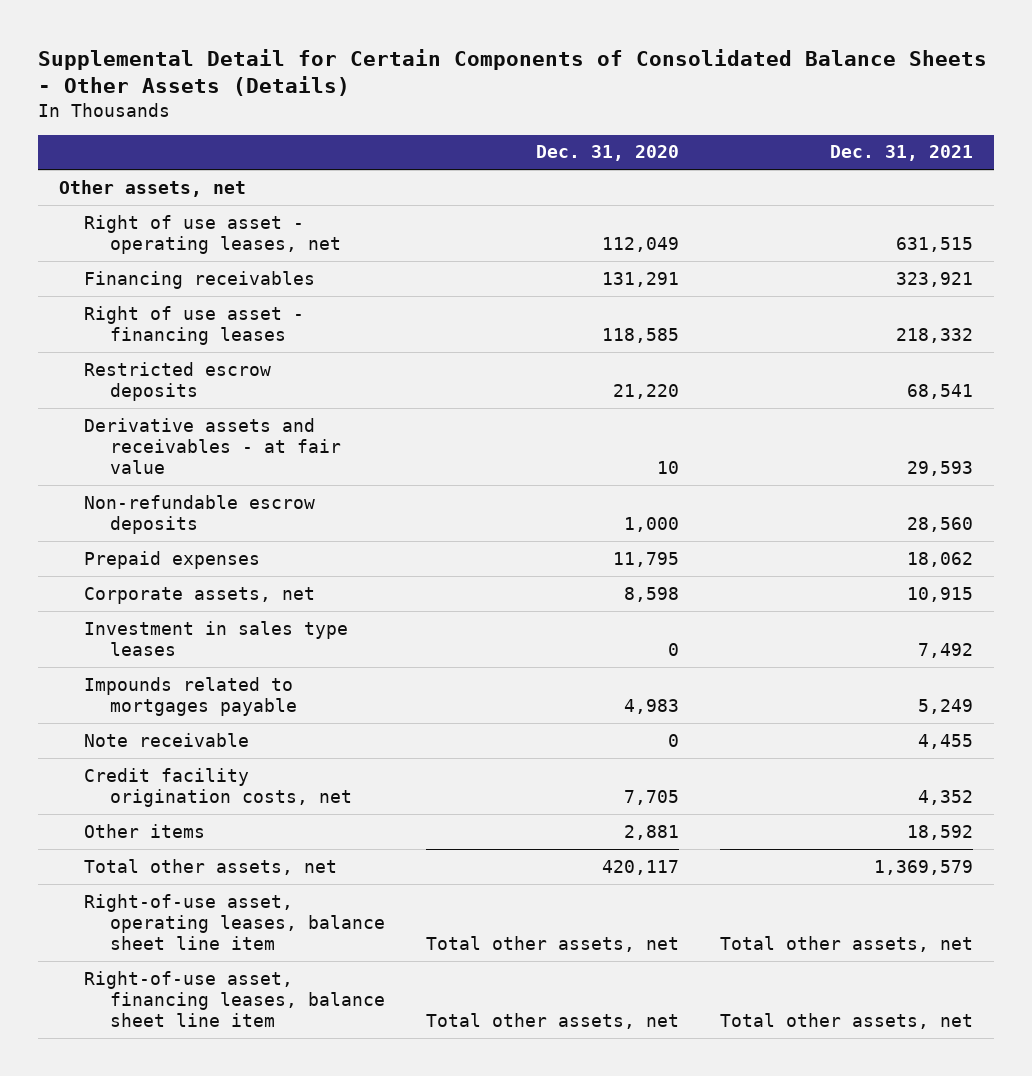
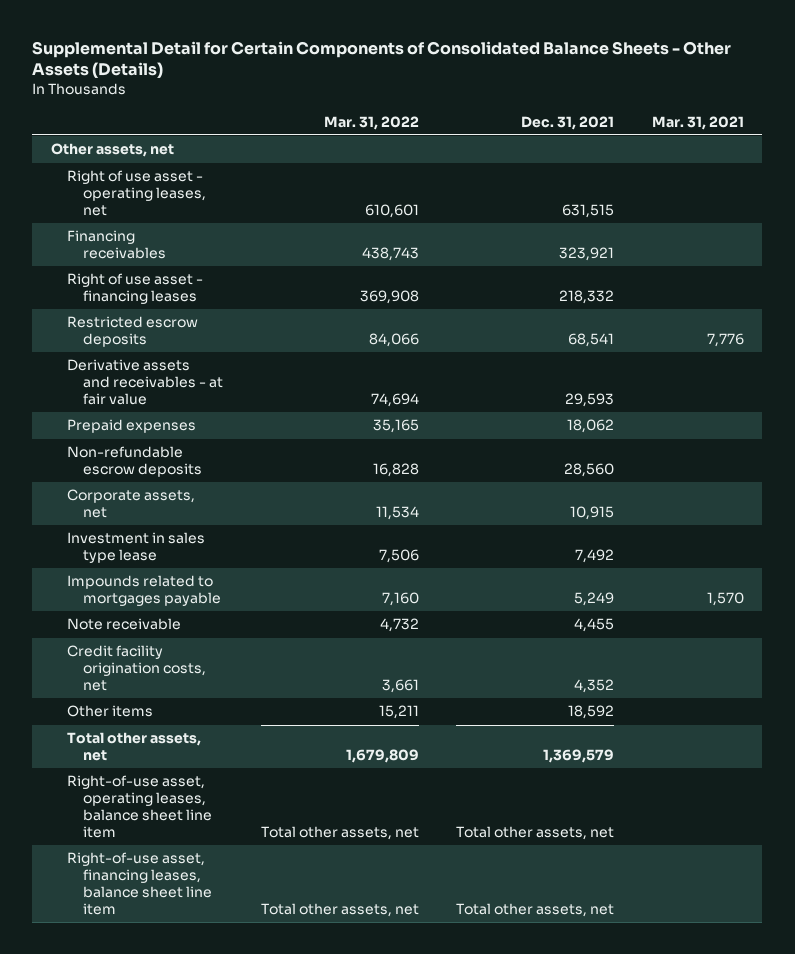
[535,145,679,162] Dec. 31, 2020 -> none
none -> [323,115,419,130] Mar. 31, 2022
none -> [651,115,744,130] Mar. 31, 2021
[84,494,316,534] Non-refundable escrow deposits -> [67,446,203,478] Non-refundable escrow deposits
[84,620,349,656] Investment in sales type leases -> [67,532,206,564] Investment in sales type lease

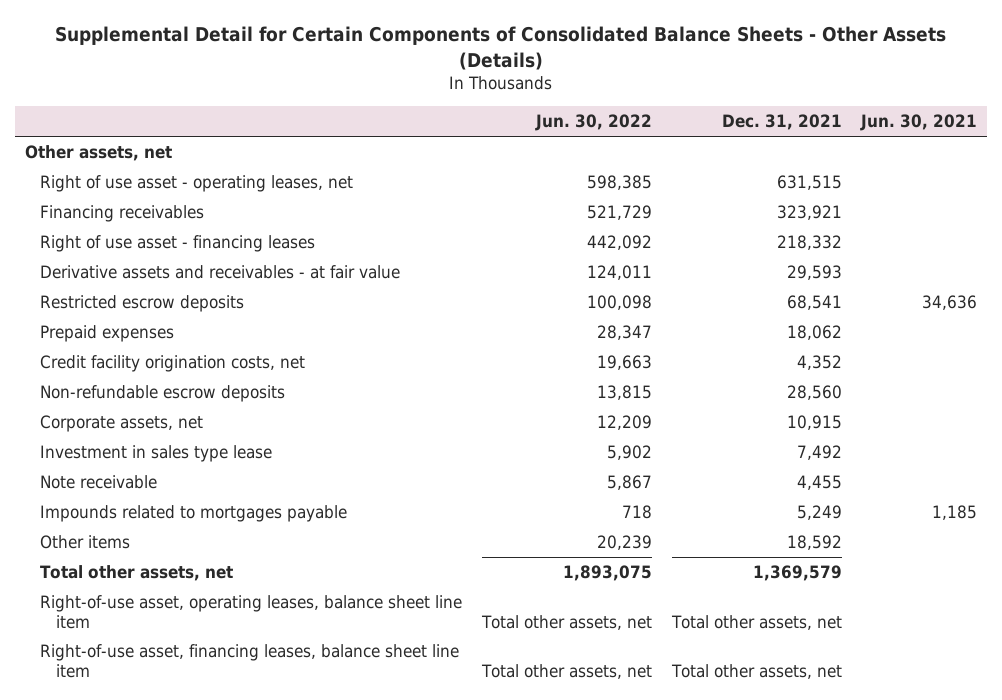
[323,115,419,130] Mar. 31, 2022 -> none
[651,115,744,130] Mar. 31, 2021 -> none
none -> [534,114,652,132] Jun. 30, 2022
none -> [860,114,978,132] Jun. 30, 2021
[67,316,199,348] Restricted escrow deposits -> [40,295,245,313] Restricted escrow deposits
[67,645,207,691] Credit facility origination costs, net -> [40,355,306,373] Credit facility origination costs, net
[67,575,222,607] Impounds related to mortgages payable -> [40,505,348,523] Impounds related to mortgages payable

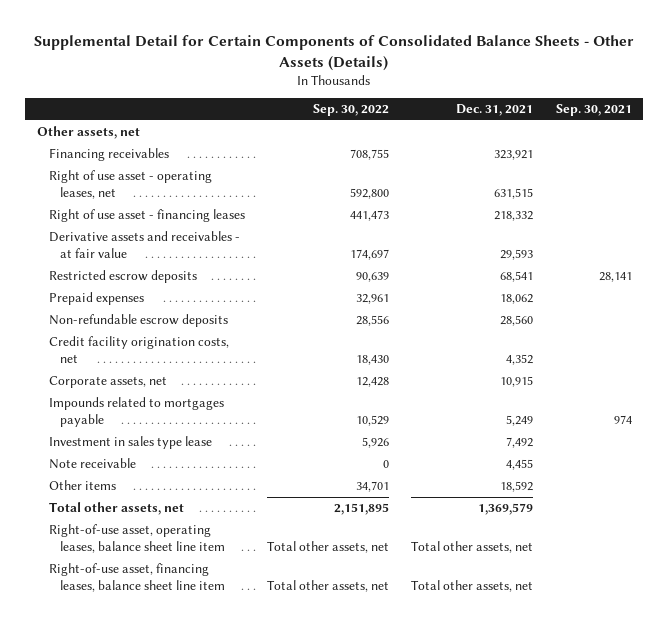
[534,114,652,132] Jun. 30, 2022 -> none
[860,114,978,132] Jun. 30, 2021 -> none
none -> [312,104,389,117] Sep. 30, 2022
none -> [555,104,632,117] Sep. 30, 2021
[40,175,354,193] Right of use asset - operating leases, net -> [48,170,212,200] Right of use asset - operating leases, net
[40,355,306,373] Credit facility origination costs, net -> [48,336,229,364] Credit facility origination costs, net
[40,505,348,523] Impounds related to mortgages payable -> [48,397,224,428] Impounds related to mortgages payable

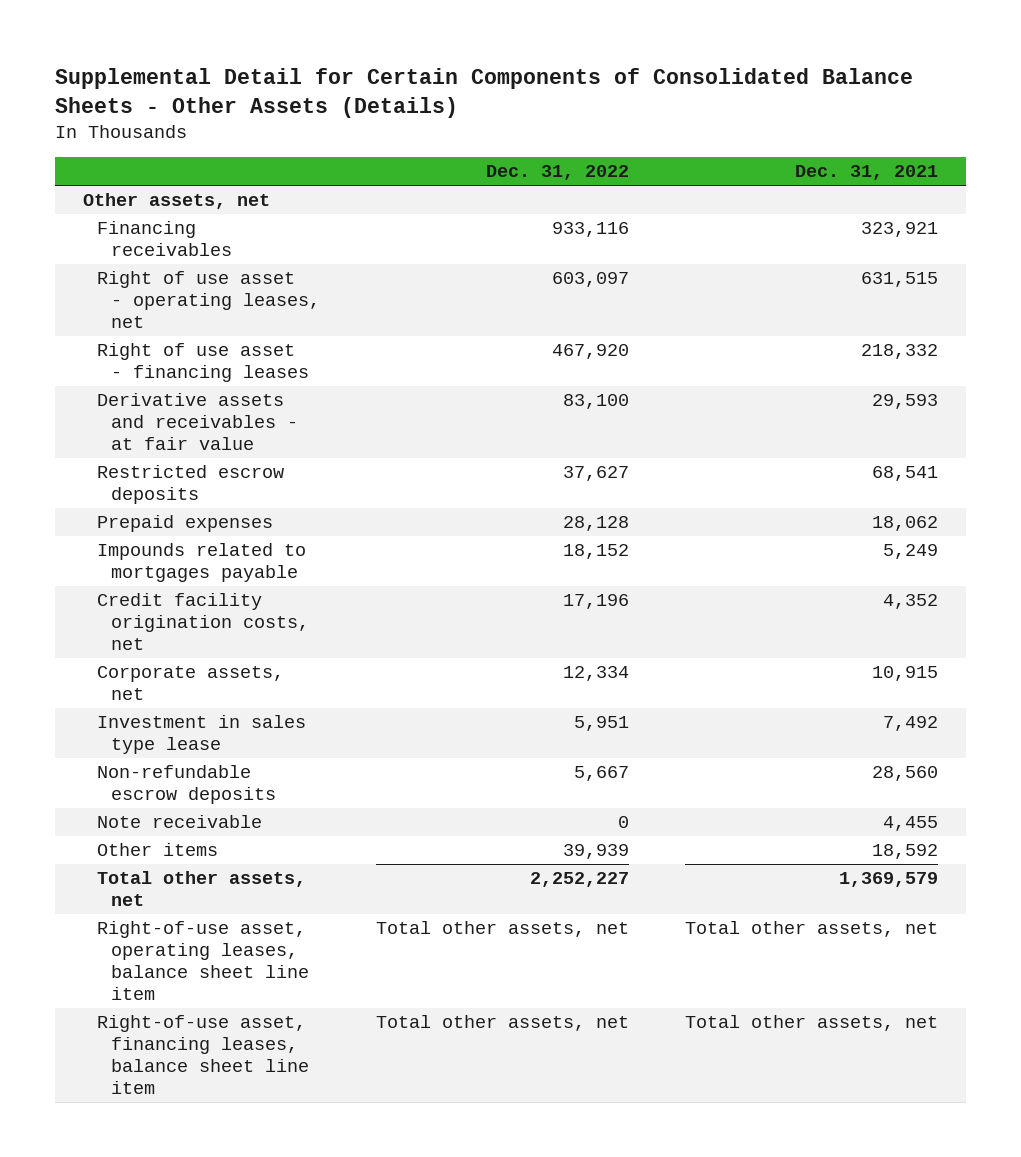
[312,104,389,117] Sep. 30, 2022 -> none
[555,104,632,117] Sep. 30, 2021 -> none
none -> [486,165,630,181] Dec. 31, 2022
[48,397,224,428] Impounds related to mortgages payable -> [97,543,307,583] Impounds related to mortgages payable
[48,314,228,328] Non-refundable escrow deposits -> [97,765,277,805] Non-refundable escrow deposits

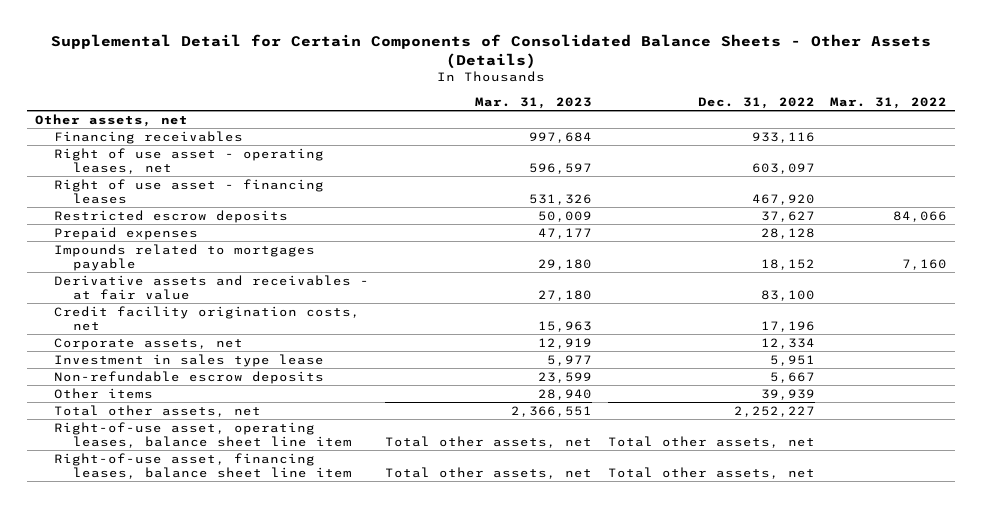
[794,165,938,181] Dec. 31, 2021 -> none
none -> [474,96,592,109] Mar. 31, 2023
none -> [830,96,948,109] Mar. 31, 2022
[97,393,299,451] Derivative assets and receivables - at fair value -> [54,274,370,300] Derivative assets and receivables - at fair value
[97,815,263,829] Note receivable -> none

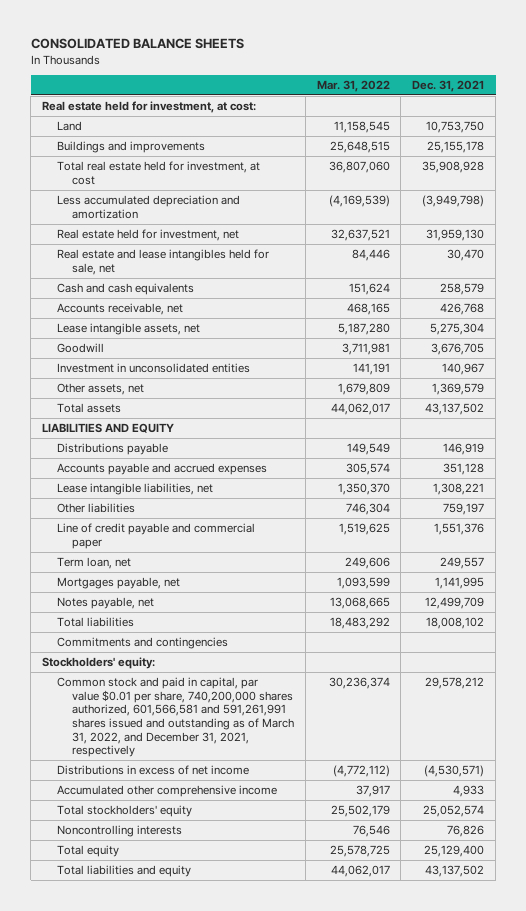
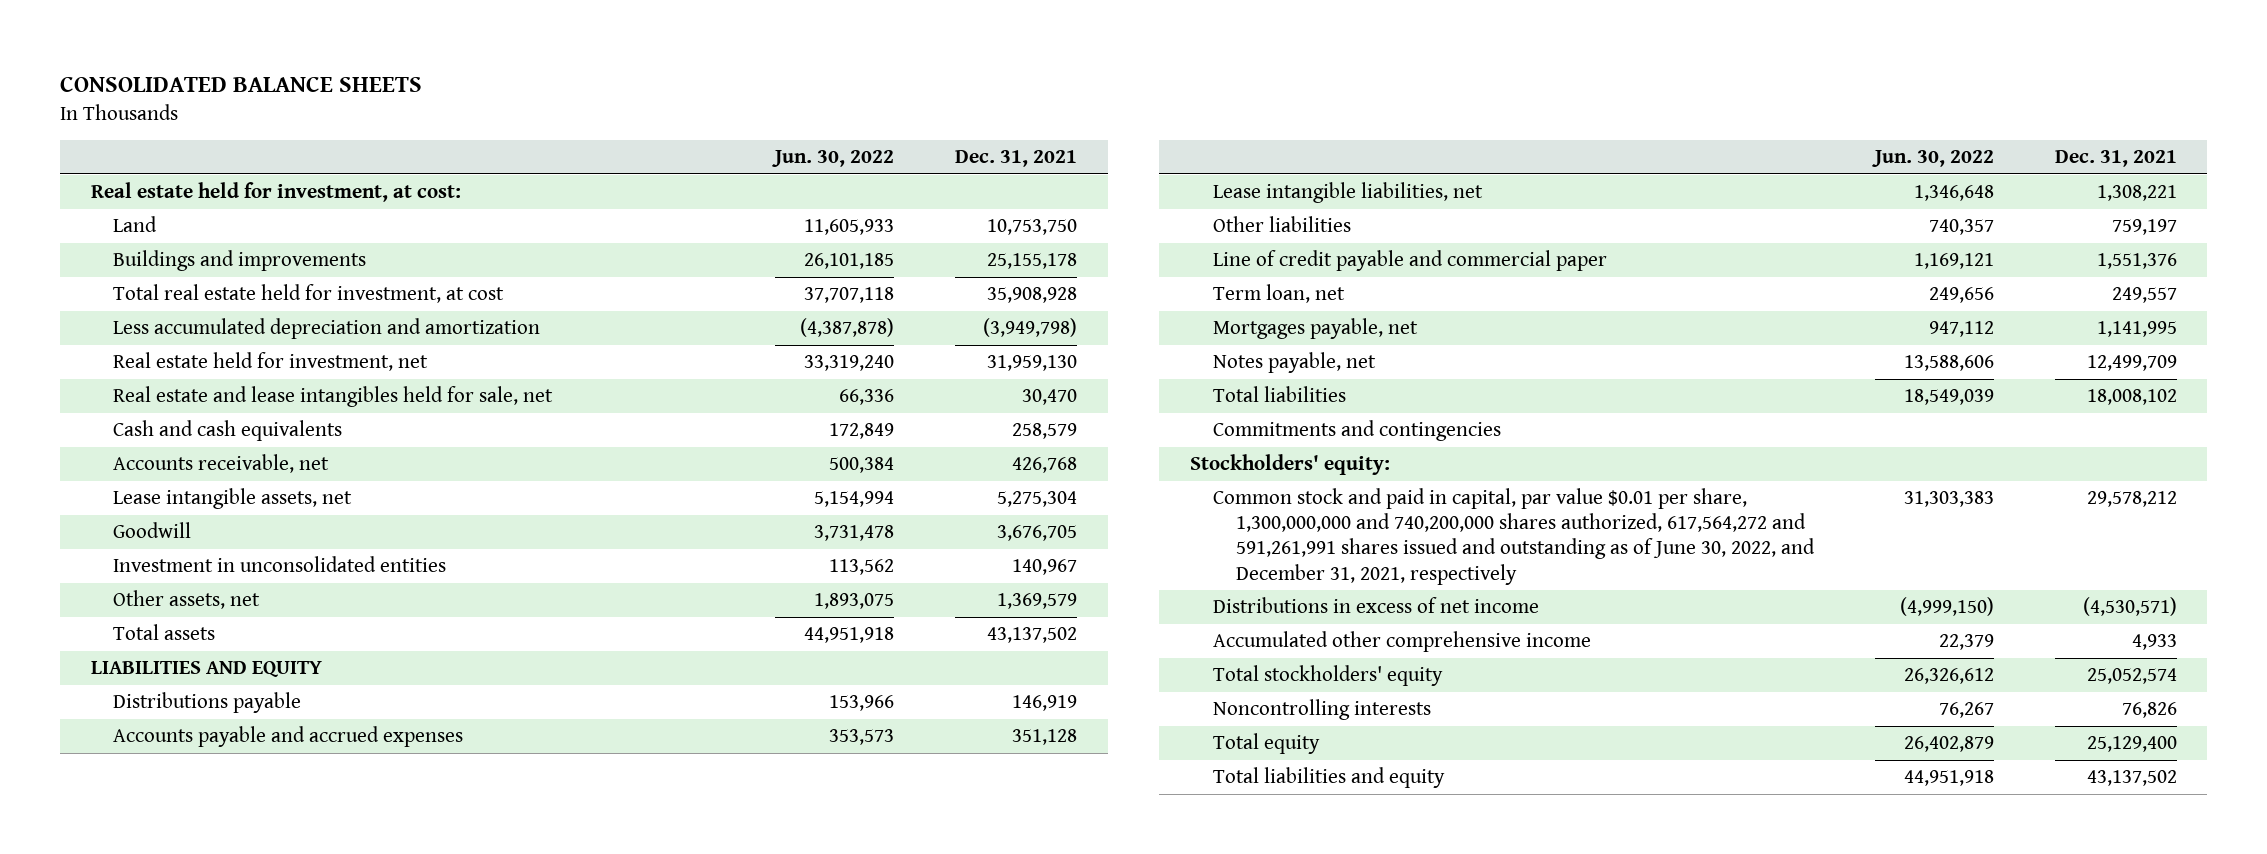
[316,79,390,92] Mar. 31, 2022 -> none
none -> [772,150,895,168] Jun. 30, 2022
[56,677,295,758] Common stock and paid in capital, par value $0.01 per share, 740,200,000 shares authorized, 601,566,581 and 591,261,991 shares issued and outstanding as of March 31, 2022, and December 31, 2021, respectively -> [1212,488,1815,585] Common stock and paid in capital, par value $0.01 per share, 1,300,000,000 and 740,200,000 shares authorized, 617,564,272 and 591,261,991 shares issued and outstanding as of June 30, 2022, and December 31, 2021, respectively

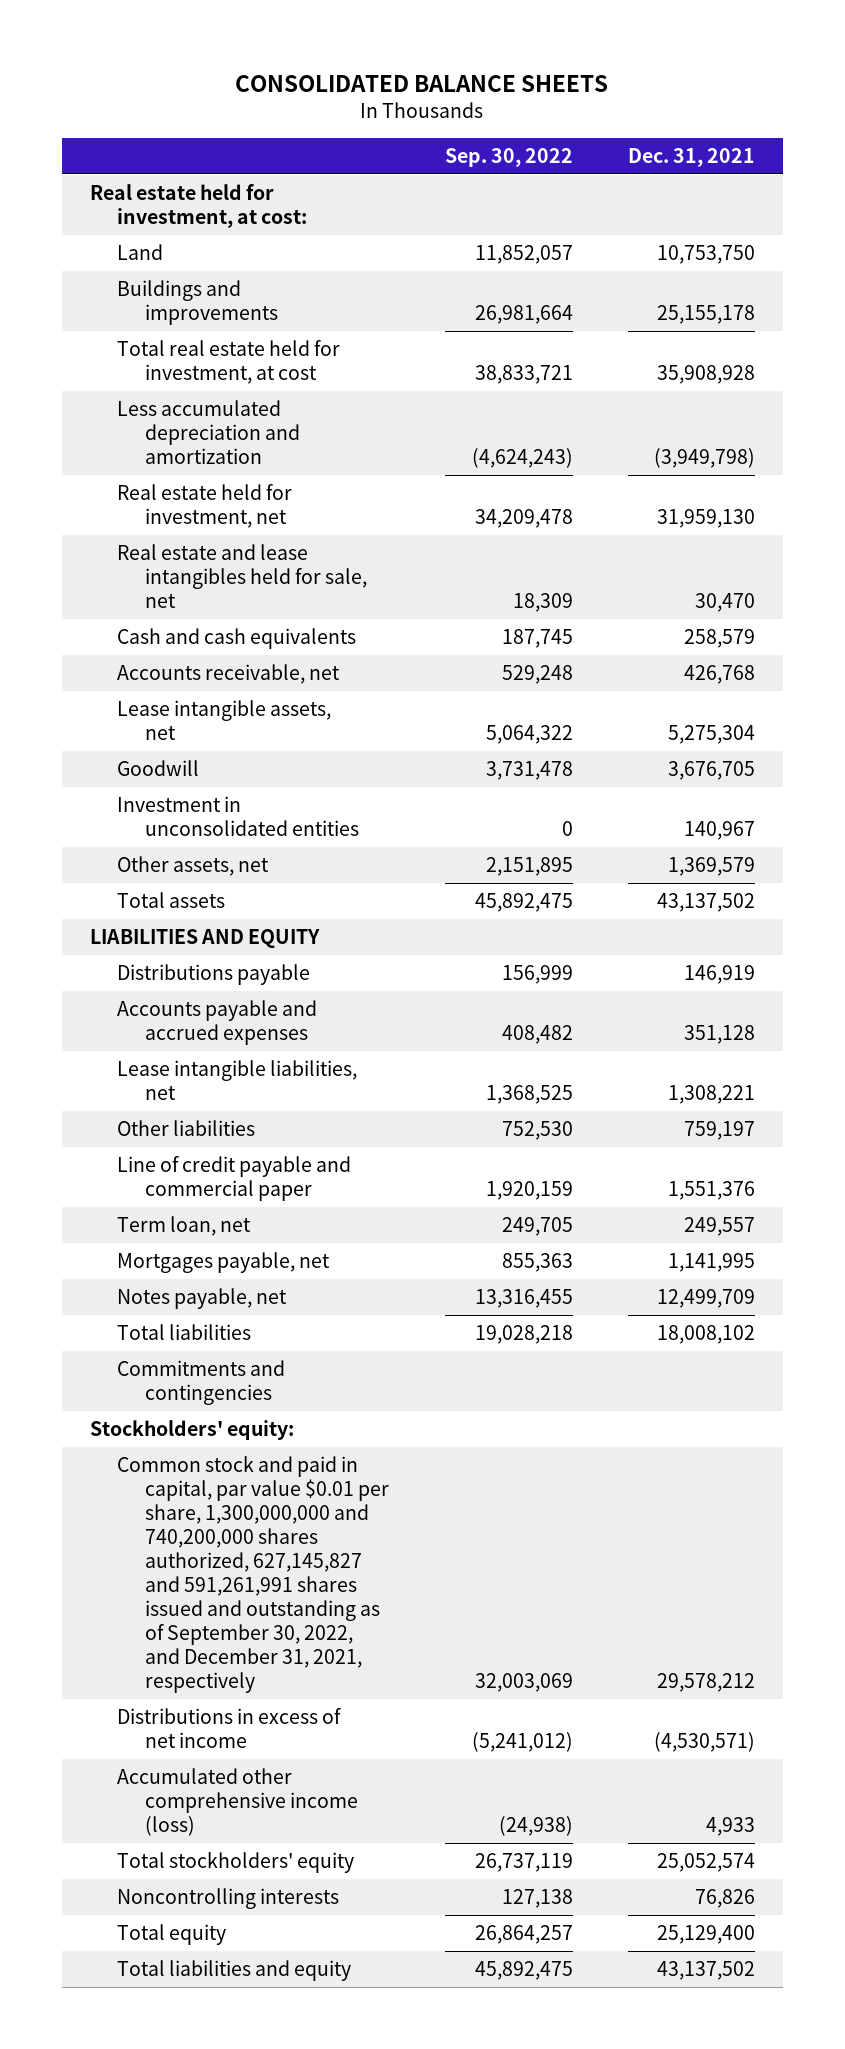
[772,150,895,168] Jun. 30, 2022 -> none
none -> [444,148,573,168] Sep. 30, 2022
[1212,488,1815,585] Common stock and paid in capital, par value $0.01 per share, 1,300,000,000 and 740,200,000 shares authorized, 617,564,272 and 591,261,991 shares issued and outstanding as of June 30, 2022, and December 31, 2021, respectively -> [117,1456,390,1694] Common stock and paid in capital, par value $0.01 per share, 1,300,000,000 and 740,200,000 shares authorized, 627,145,827 and 591,261,991 shares issued and outstanding as of September 30, 2022, and December 31, 2021, respectively
[1212,631,1591,653] Accumulated other comprehensive income -> [117,1768,359,1837] Accumulated other comprehensive income (loss)

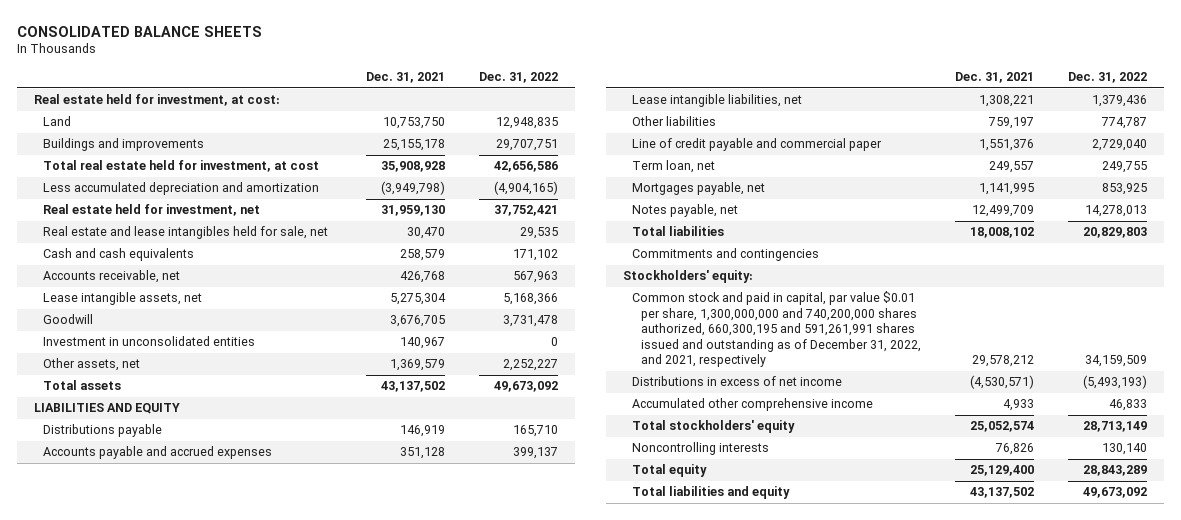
[444,148,573,168] Sep. 30, 2022 -> none
none -> [479,72,559,84] Dec. 31, 2022
[117,1456,390,1694] Common stock and paid in capital, par value $0.01 per share, 1,300,000,000 and 740,200,000 shares authorized, 627,145,827 and 591,261,991 shares issued and outstanding as of September 30, 2022, and December 31, 2021, respectively -> [632,291,922,368] Common stock and paid in capital, par value $0.01 per share, 1,300,000,000 and 740,200,000 shares authorized, 660,300,195 and 591,261,991 shares issued and outstanding as of December 31, 2022, and 2021, respectively
[117,1768,359,1837] Accumulated other comprehensive income (loss) -> [632,398,874,412] Accumulated other comprehensive income

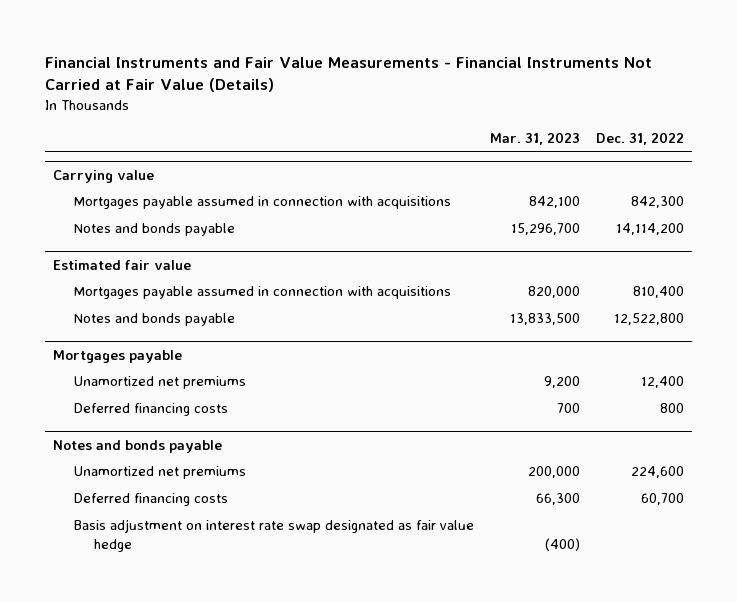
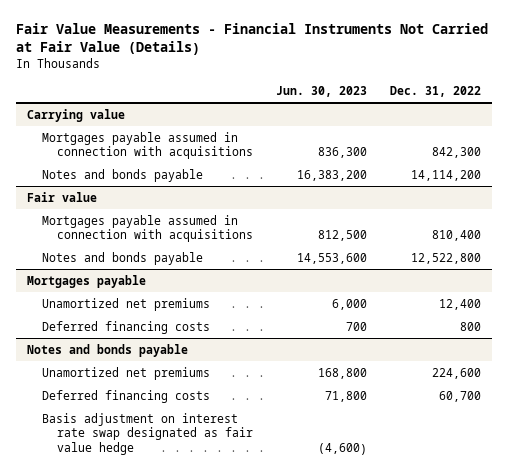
[45,56,653,93] Financial Instruments and Fair Value Measurements - Financial Instruments Not Carried at Fair Value (Details) -> [15,23,488,56] Fair Value Measurements - Financial Instruments Not Carried at Fair Value (Details)
[489,131,580,145] Mar. 31, 2023 -> none
none -> [276,86,368,98] Jun. 30, 2023
[53,259,192,270] Estimated fair value -> [27,191,98,202] Fair value

